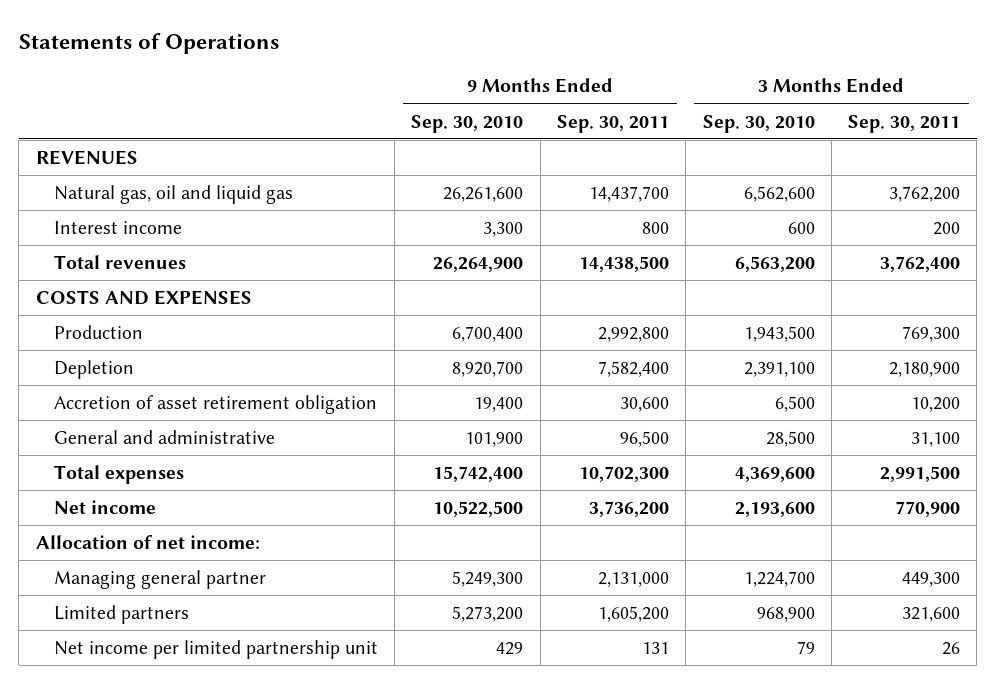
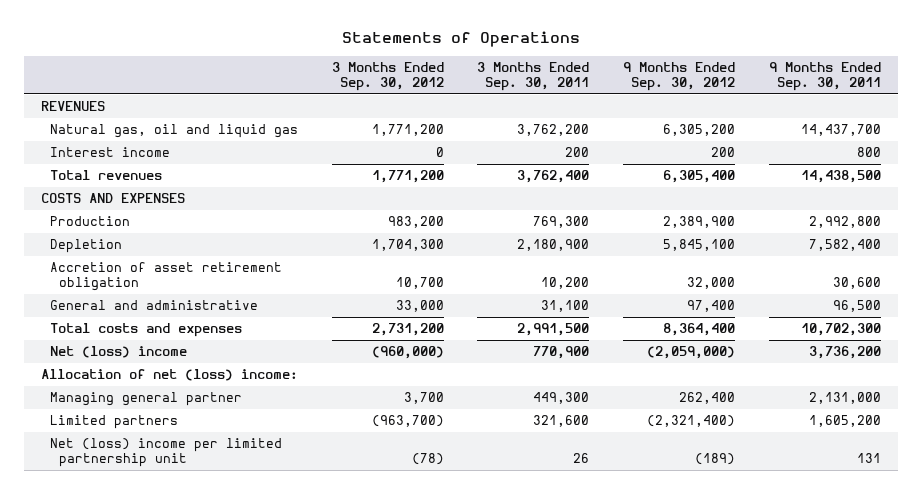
[411,114,524,133] Sep. 30, 2010 -> none
[702,114,815,133] Sep. 30, 2010 -> none
none -> [331,62,444,91] 3 Months Ended Sep. 30, 2012
none -> [623,62,736,91] 9 Months Ended Sep. 30, 2012
[53,464,184,484] Total expenses -> [50,323,243,338] Total costs and expenses
[53,499,156,514] Net income -> [50,346,188,359] Net (loss) income
[35,534,260,549] Allocation of net income: -> [40,369,298,382] Allocation of net (loss) income:
[53,639,378,659] Net income per limited partnership unit -> [50,438,283,468] Net (loss) income per limited partnership unit

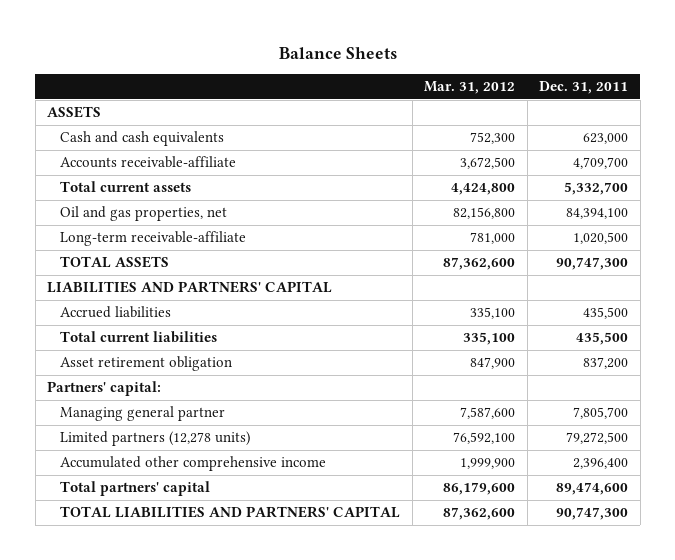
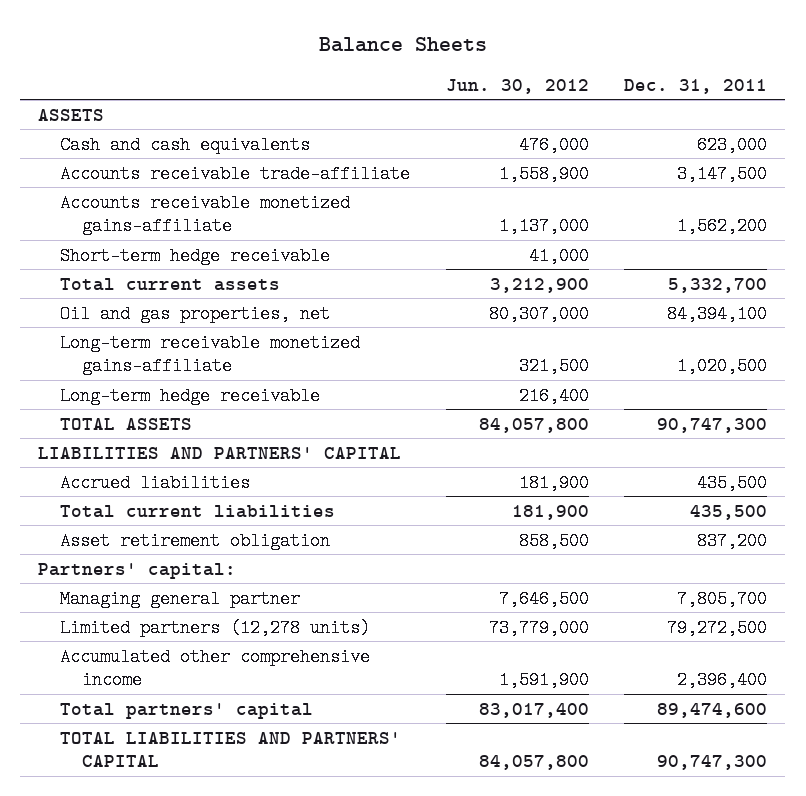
[424,81,516,95] Mar. 31, 2012 -> none
none -> [445,78,589,94] Jun. 30, 2012
[60,156,237,169] Accounts receivable-affiliate -> [60,164,411,183] Accounts receivable trade-affiliate
[573,157,629,170] 4,709,700 -> [677,164,768,183] 3,147,500
none -> [60,193,351,236] Accounts receivable monetized gains-affiliate
none -> [60,246,331,265] Short-term hedge receivable
[60,231,247,247] Long-term receivable-affiliate -> [60,333,361,376] Long-term receivable monetized gains-affiliate
none -> [60,386,321,405] Long-term hedge receivable

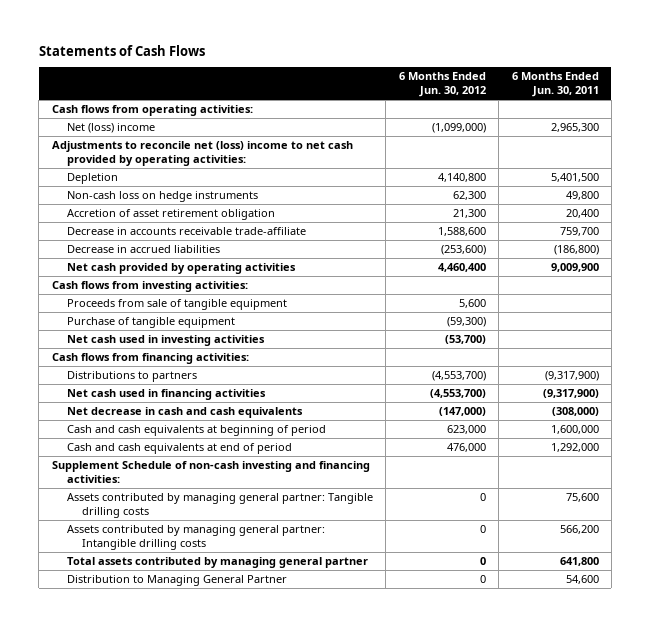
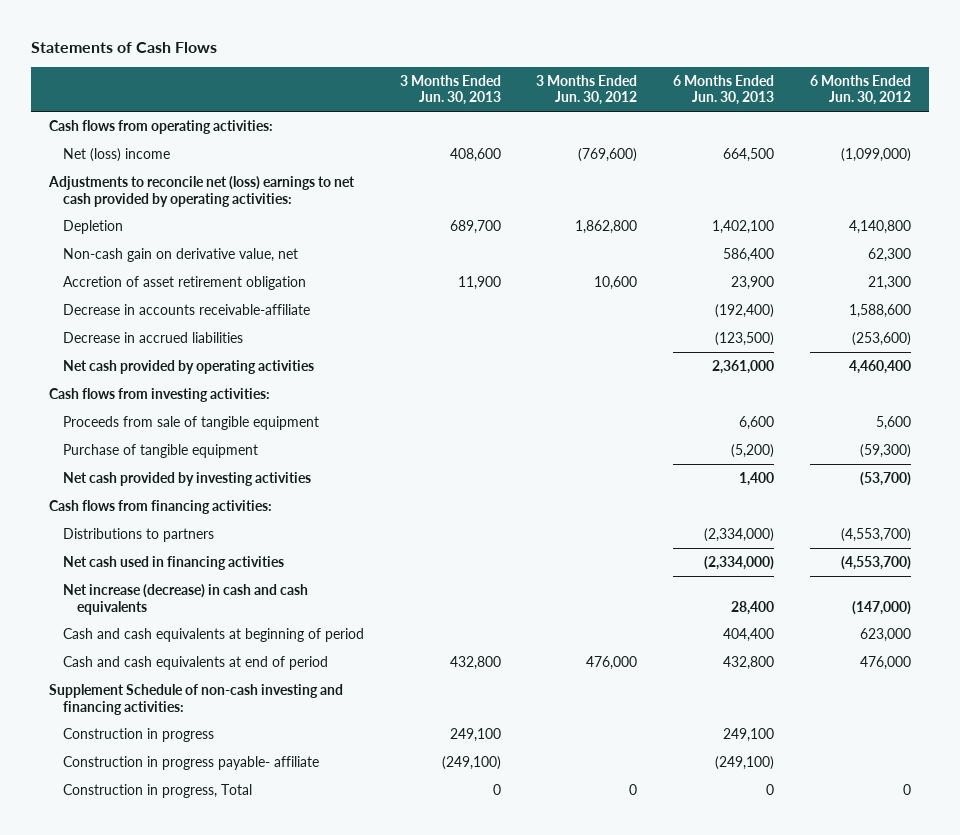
[511,72,599,98] 6 Months Ended Jun. 30, 2011 -> none
none -> [399,74,501,106] 3 Months Ended Jun. 30, 2013
none -> [536,74,638,106] 3 Months Ended Jun. 30, 2012
none -> [673,74,775,106] 6 Months Ended Jun. 30, 2013
[51,141,353,166] Adjustments to reconcile net (loss) income to net cash provided by operating activities: -> [47,175,355,207] Adjustments to reconcile net (loss) earnings to net cash provided by operating activities:
[66,191,258,203] Non-cash loss on hedge instruments -> [62,247,298,262] Non-cash gain on derivative value, net
[66,227,306,236] Decrease in accounts receivable trade-affiliate -> [62,303,310,315] Decrease in accounts receivable-affiliate
[66,335,265,347] Net cash used in investing activities -> [62,471,311,486] Net cash provided by investing activities
[66,407,303,419] Net decrease in cash and cash equivalents -> [62,583,308,615] Net increase (decrease) in cash and cash equivalents
[66,493,373,518] Assets contributed by managing general partner: Tangible drilling costs -> none
[66,525,325,550] Assets contributed by managing general partner: Intangible drilling costs -> none
[66,557,368,569] Total assets contributed by managing general partner -> none
[66,575,287,587] Distribution to Managing General Partner -> none
none -> [62,727,214,742] Construction in progress
none -> [62,755,319,770] Construction in progress payable- affiliate
none -> [62,783,252,798] Construction in progress, Total

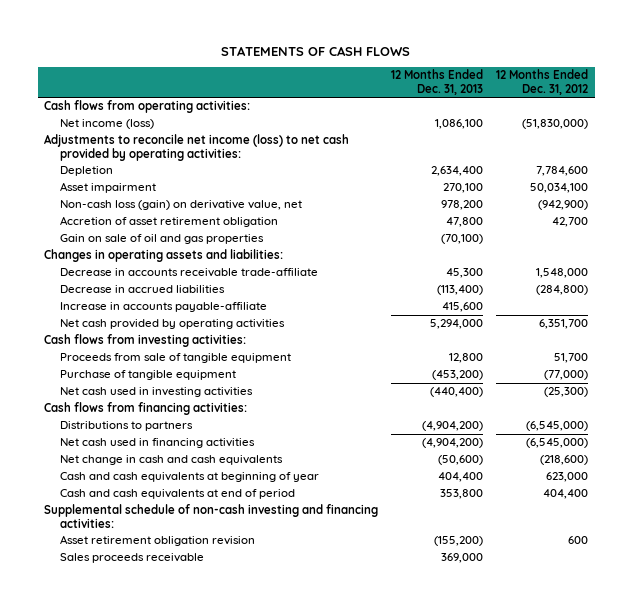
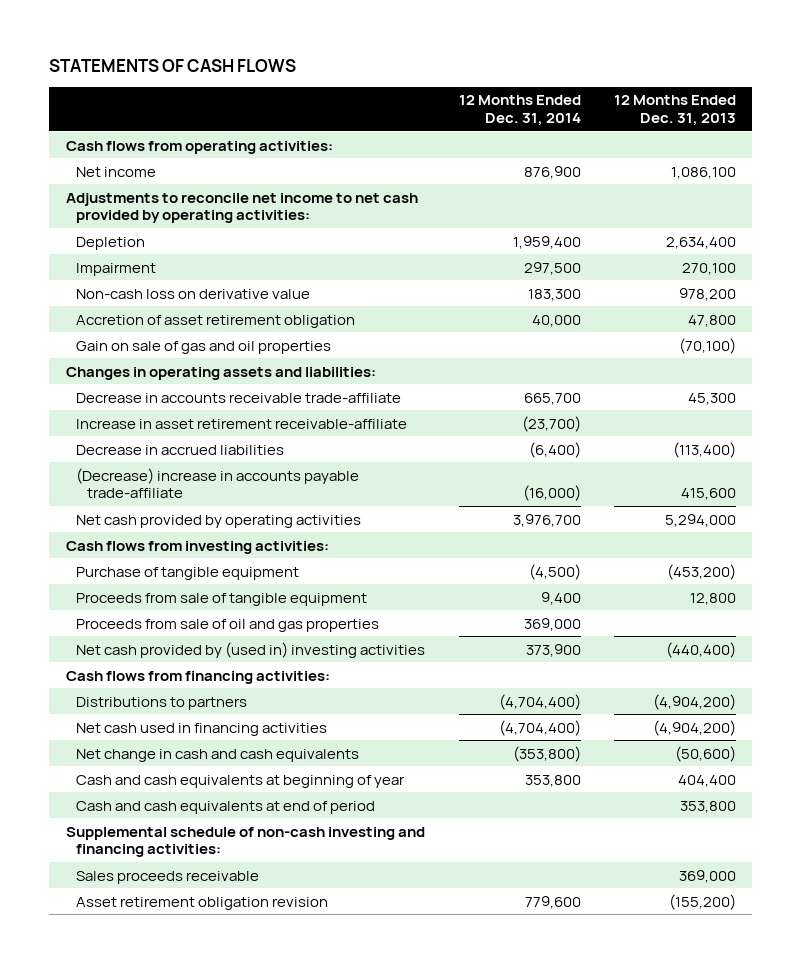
[496,69,589,95] 12 Months Ended Dec. 31, 2012 -> none
none -> [458,95,581,126] 12 Months Ended Dec. 31, 2014
[59,119,154,130] Net income (loss) -> [76,166,157,177] Net income
[44,134,350,161] Adjustments to reconcile net income (loss) to net cash provided by operating activities: -> [65,192,418,224] Adjustments to reconcile net income to net cash provided by operating activities:
[59,182,156,194] Asset impairment -> [76,262,157,276] Impairment
[59,200,302,211] Non-cash loss (gain) on derivative value, net -> [76,288,311,299] Non-cash loss on derivative value
[59,234,264,245] Gain on sale of oil and gas properties -> [76,340,332,354] Gain on sale of gas and oil properties
none -> [76,418,408,429] Increase in asset retirement receivable-affiliate
[59,302,267,313] Increase in accounts payable-affiliate -> [76,467,360,499] (Decrease) increase in accounts payable trade-affiliate
[59,353,291,364] Proceeds from sale of tangible equipment -> [76,592,368,606] Proceeds from sale of tangible equipment
none -> [76,618,380,632] Proceeds from sale of oil and gas properties
[59,387,253,398] Net cash used in investing activities -> [76,641,426,658] Net cash provided by (used in) investing activities
[59,535,255,547] Asset retirement obligation revision -> [76,896,329,910] Asset retirement obligation revision

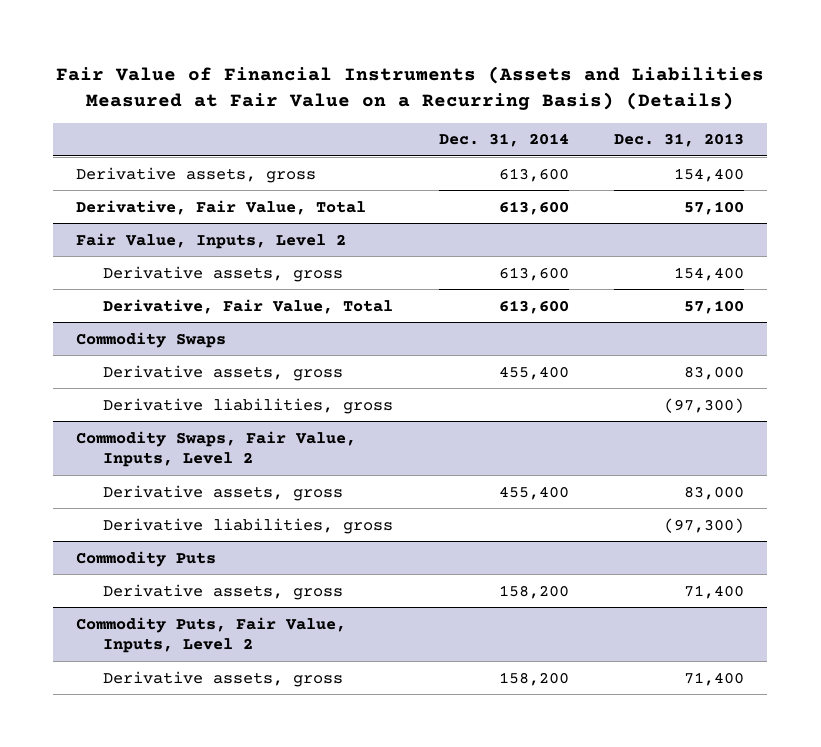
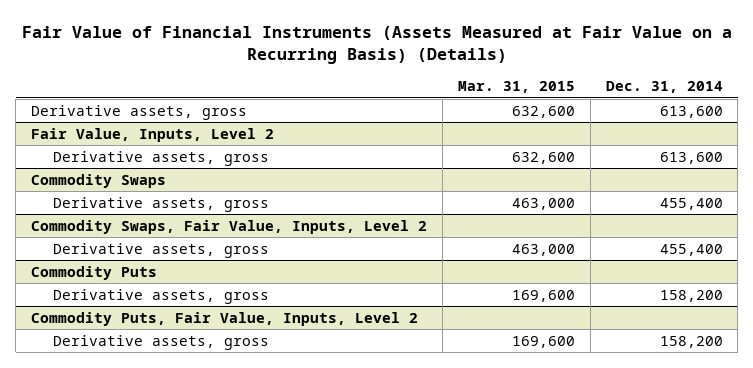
[56,65,765,110] Fair Value of Financial Instruments (Assets and Liabilities Measured at Fair Value on a Recurring Basis) (Details) -> [21,25,732,65] Fair Value of Financial Instruments (Assets Measured at Fair Value on a Recurring Basis) (Details)
[614,133,745,148] Dec. 31, 2013 -> none
none -> [457,81,575,94] Mar. 31, 2015
[76,199,367,215] Derivative, Fair Value, Total -> none
[102,298,393,314] Derivative, Fair Value, Total -> none
[102,397,393,414] Derivative liabilities, gross -> none
[102,517,393,534] Derivative liabilities, gross -> none

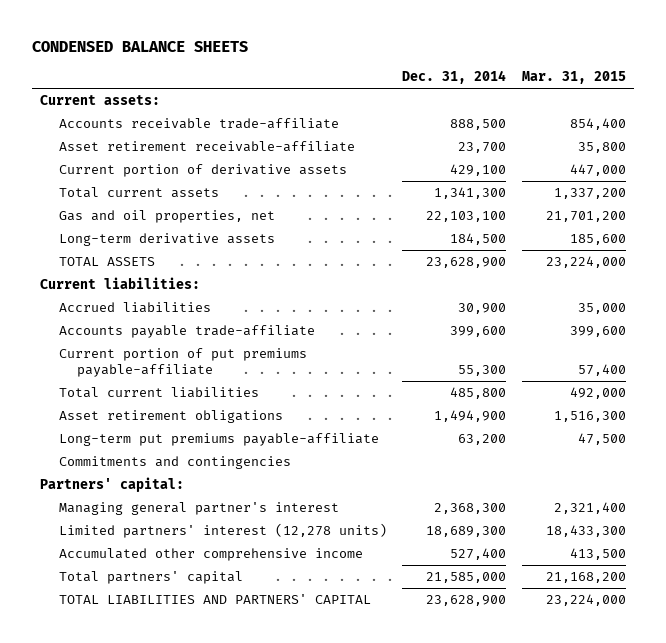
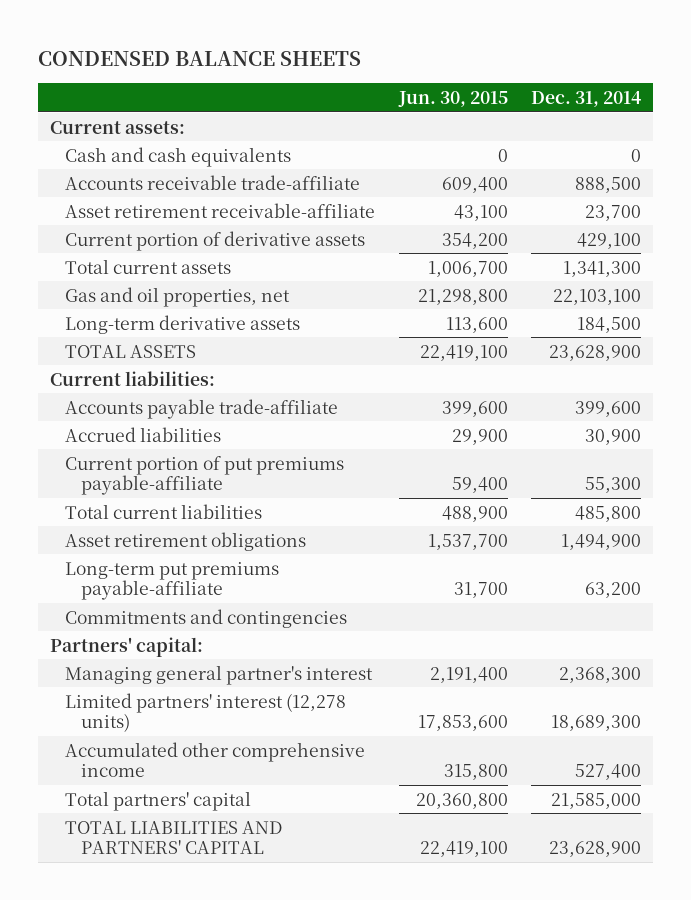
[521,71,626,85] Mar. 31, 2015 -> none
none -> [397,90,508,107] Jun. 30, 2015
none -> [65,146,292,167] Cash and cash equivalents
[58,302,211,314] Accrued liabilities -> [65,426,222,442] Accrued liabilities

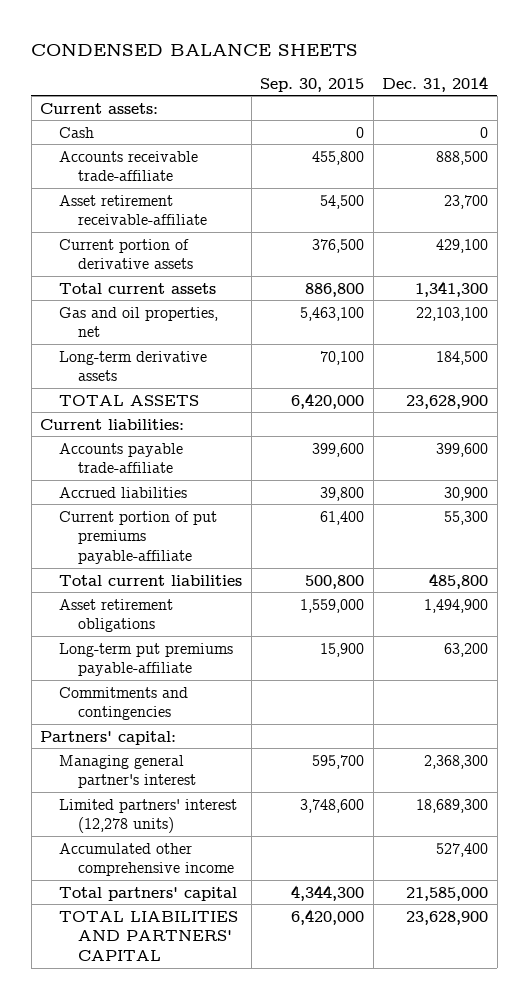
[397,90,508,107] Jun. 30, 2015 -> none
none -> [260,77,365,92] Sep. 30, 2015
[65,146,292,167] Cash and cash equivalents -> [59,126,95,138] Cash

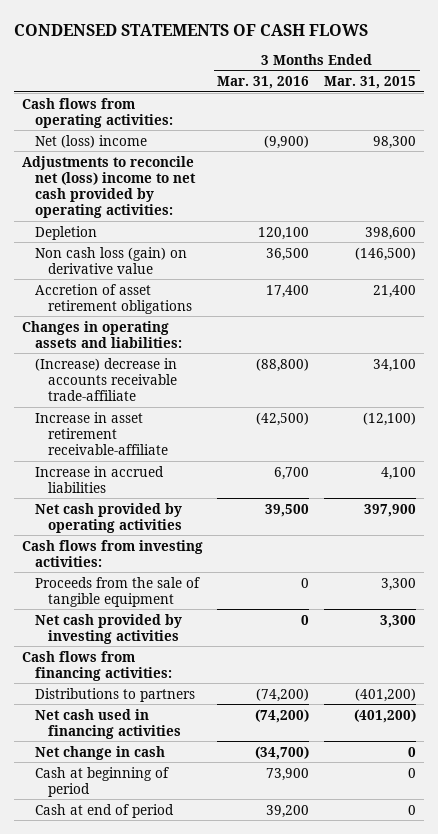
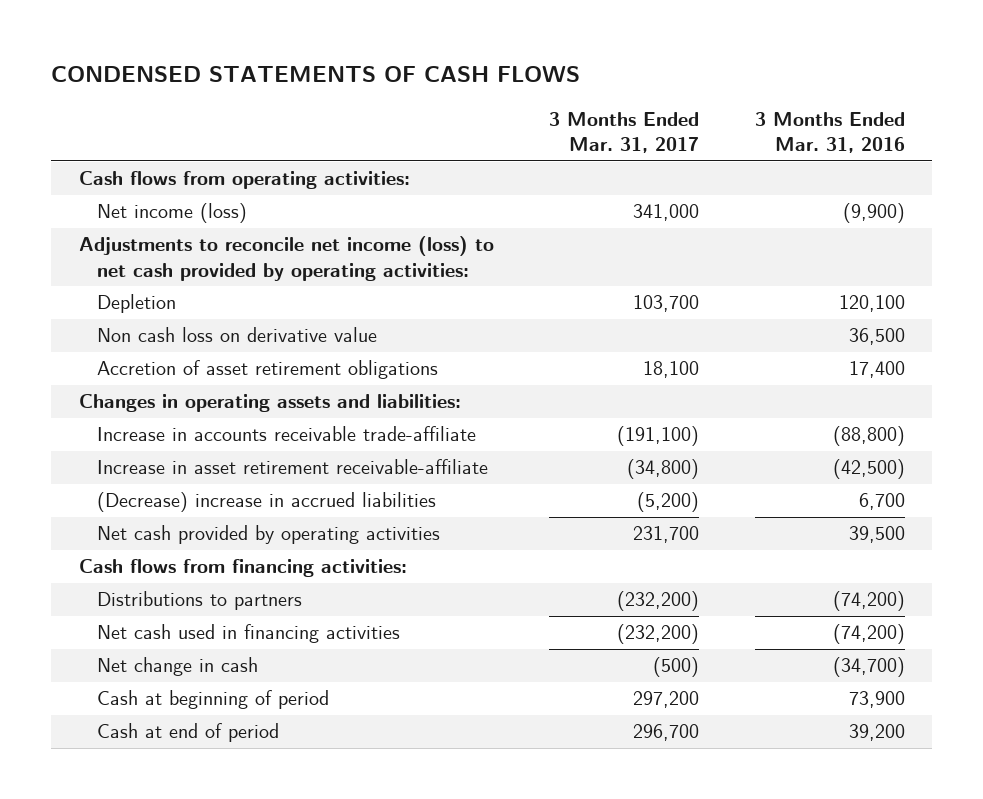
[324,76,417,90] Mar. 31, 2015 -> none
none -> [549,111,700,154] 3 Months Ended Mar. 31, 2017
[34,134,147,148] Net (loss) income -> [96,203,247,224] Net income (loss)
[21,155,196,219] Adjustments to reconcile net (loss) income to net cash provided by operating activities: -> [78,236,494,281] Adjustments to reconcile net income (loss) to net cash provided by operating activities:
[34,246,187,274] Non cash loss (gain) on derivative value -> [96,327,377,343] Non cash loss on derivative value
[34,357,177,402] (Increase) decrease in accounts receivable trade-affiliate -> [96,426,476,442] Increase in accounts receivable trade-affiliate
[34,465,164,493] Increase in accrued liabilities -> [96,492,436,513] (Decrease) increase in accrued liabilities
[21,539,203,567] Cash flows from investing activities: -> none
[34,576,200,607] Proceeds from the sale of tangible equipment -> none
[34,613,182,644] Net cash provided by investing activities -> none

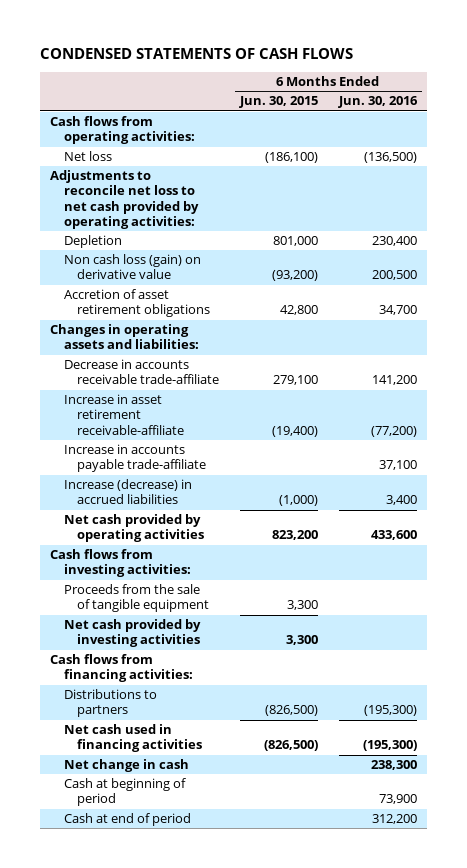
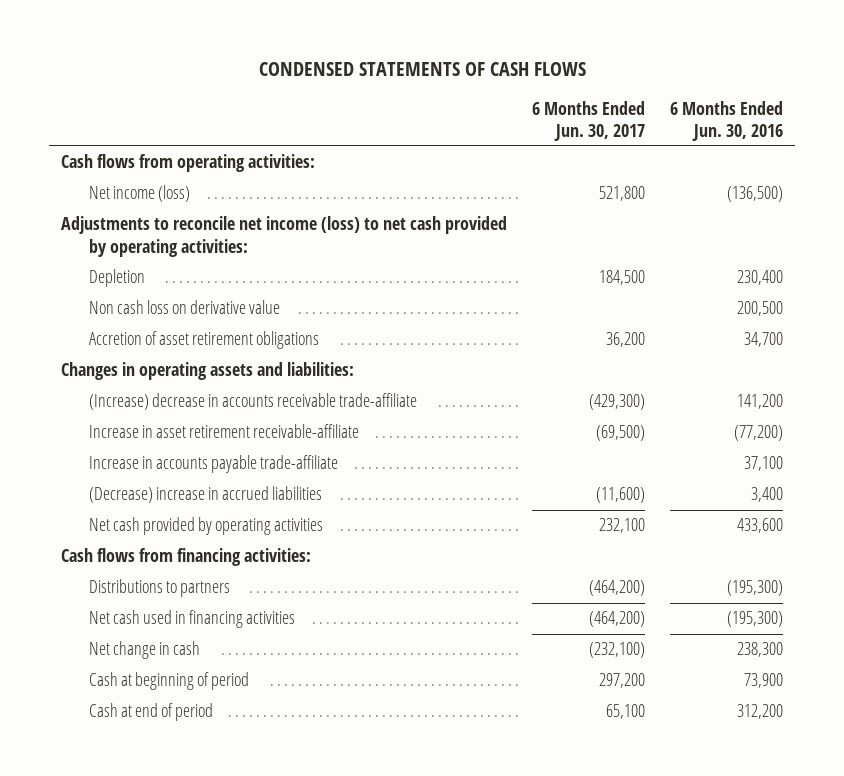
[239,96,319,109] Jun. 30, 2015 -> none
none -> [531,100,645,141] 6 Months Ended Jun. 30, 2017
[63,151,112,162] Net loss -> [88,185,190,203] Net income (loss)
[49,170,199,229] Adjustments to reconcile net loss to net cash provided by operating activities: -> [61,216,508,257] Adjustments to reconcile net income (loss) to net cash provided by operating activities:
[63,254,201,280] Non cash loss (gain) on derivative value -> [88,300,280,315] Non cash loss on derivative value
[63,359,220,385] Decrease in accounts receivable trade-affiliate -> [88,393,417,411] (Increase) decrease in accounts receivable trade-affiliate
[63,479,192,505] Increase (decrease) in accrued liabilities -> [88,486,322,504] (Decrease) increase in accrued liabilities
[49,549,191,578] Cash flows from investing activities: -> none
[63,584,210,613] Proceeds from the sale of tangible equipment -> none
[63,619,201,648] Net cash provided by investing activities -> none

